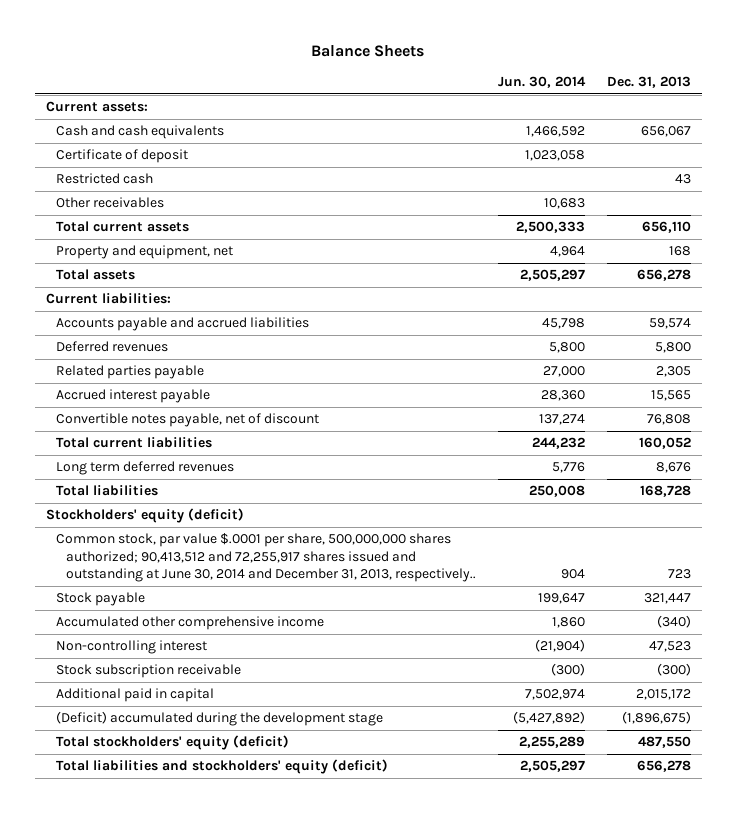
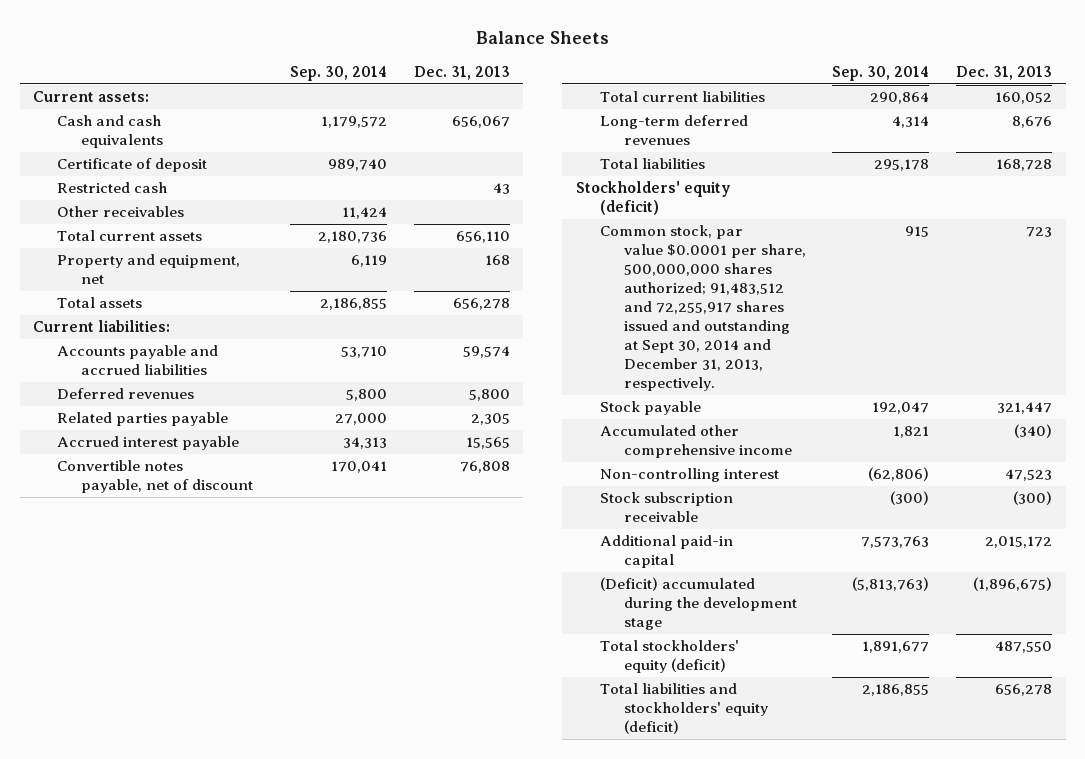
[498,76,587,89] Jun. 30, 2014 -> none
none -> [289,66,387,82] Sep. 30, 2014
[55,461,234,476] Long term deferred revenues -> [599,115,748,146] Long-term deferred revenues
[55,533,476,582] Common stock, par value $.0001 per share, 500,000,000 shares authorized; 90,413,512 and 72,255,917 shares issued and outstanding at June 30, 2014 and December 31, 2013, respectively.. -> [599,225,806,392] Common stock, par value $0.0001 per share, 500,000,000 shares authorized; 91,483,512 and 72,255,917 shares issued and outstanding at Sept 30, 2014 and December 31, 2013, respectively.
[55,688,214,703] Additional paid in capital -> [599,535,733,569] Additional paid-in capital

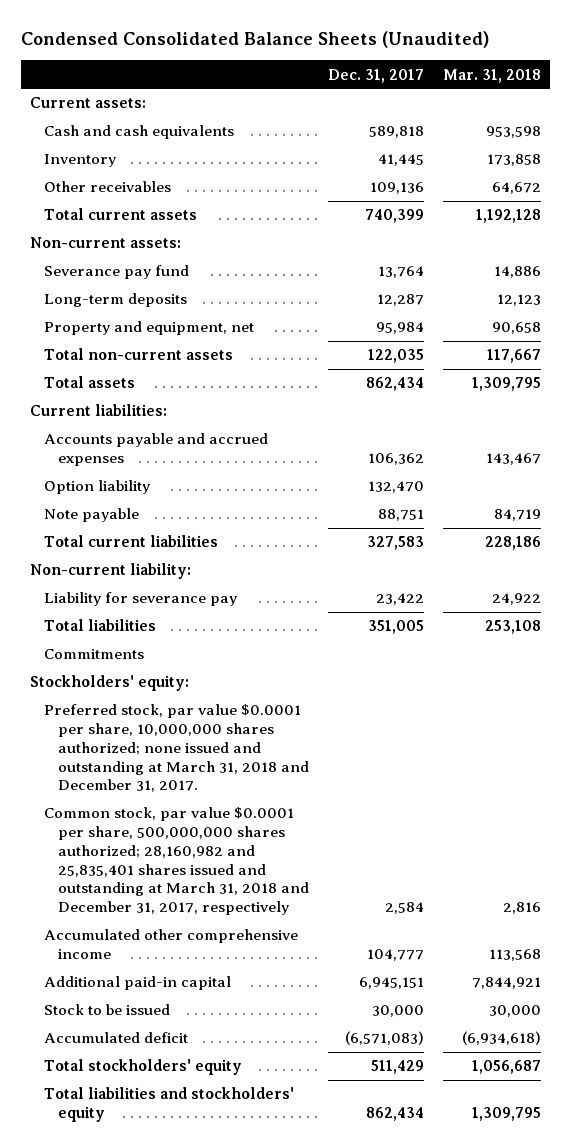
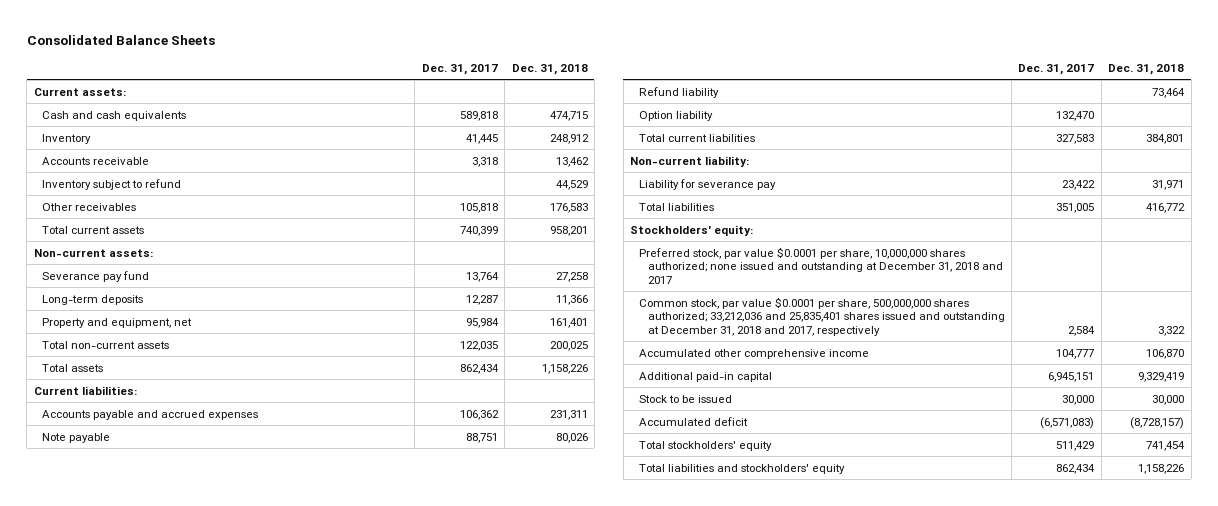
[20,30,489,48] Condensed Consolidated Balance Sheets (Unaudited) -> [26,34,215,45] Consolidated Balance Sheets
[442,68,541,83] Mar. 31, 2018 -> none
none -> [511,63,588,75] Dec. 31, 2018
none -> [42,156,150,165] Accounts receivable
none -> [42,178,182,190] Inventory subject to refund
[369,182,424,195] 109,136 -> [459,202,498,213] 105,818
none -> [639,86,720,98] Refund liability
[43,480,150,495] Option liability -> [639,110,714,121] Option liability
[43,649,144,660] Commitments -> none
[43,704,309,793] Preferred stock, par value $0.0001 per share, 10,000,000 shares authorized; none issued and outstanding at March 31, 2018 and December 31, 2017. -> [639,246,1003,285] Preferred stock, par value $0.0001 per share, 10,000,000 shares authorized; none issued and outstanding at December 31, 2018 and 2017
[43,807,309,916] Common stock, par value $0.0001 per share, 500,000,000 shares authorized; 28,160,982 and 25,835,401 shares issued and outstanding at March 31, 2018 and December 31, 2017, respectively -> [639,296,1005,337] Common stock, par value $0.0001 per share, 500,000,000 shares authorized; 33,212,036 and 25,835,401 shares issued and outstanding at December 31, 2018 and 2017, respectively

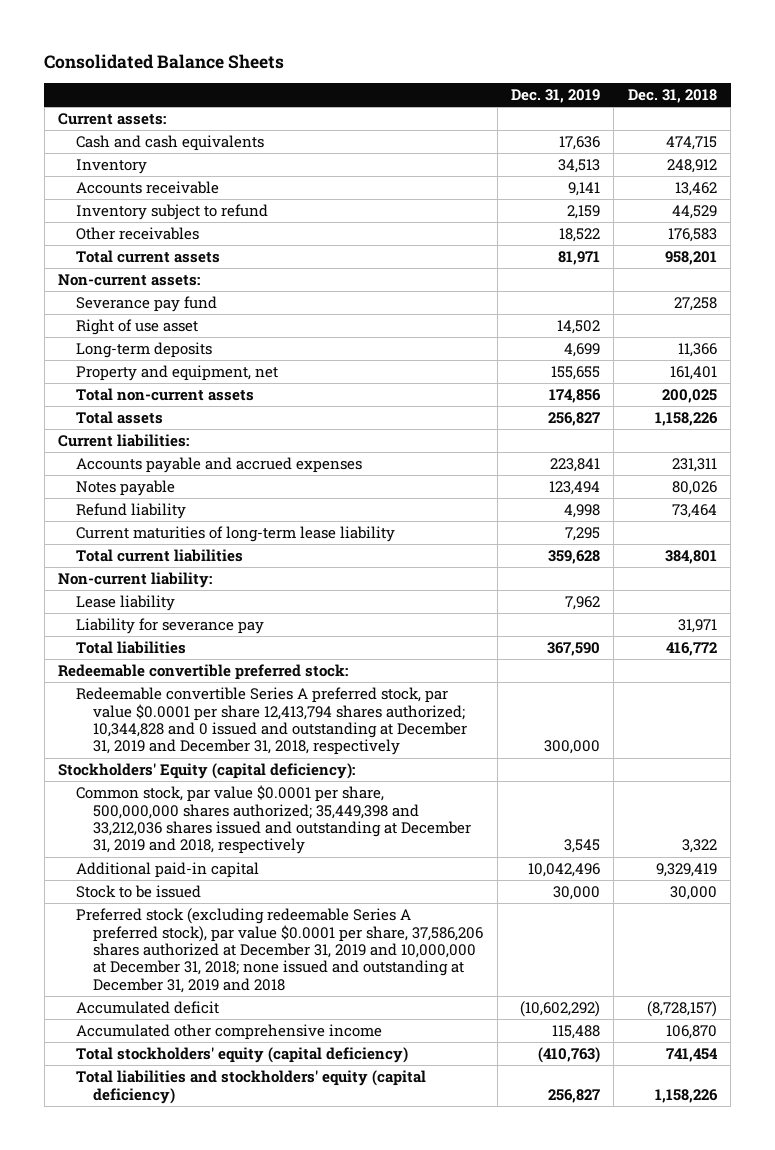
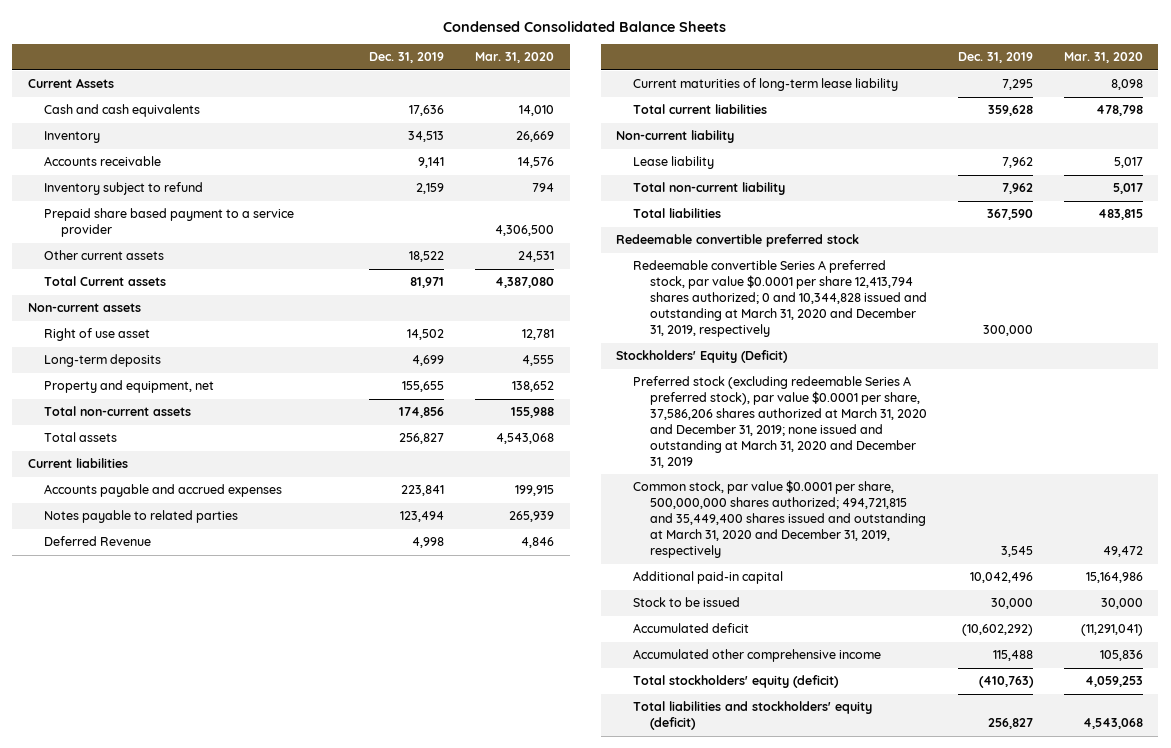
[44,53,285,69] Consolidated Balance Sheets -> [443,20,727,32] Condensed Consolidated Balance Sheets
[627,89,717,104] Dec. 31, 2018 -> none
none -> [475,52,555,64] Mar. 31, 2020
[58,113,167,126] Current assets: -> [27,78,114,89] Current Assets
[75,296,217,313] Severance pay fund -> none
none -> [44,208,295,238] Prepaid share based payment to a service provider
[75,227,199,241] Other receivables -> [44,250,165,261] Other current assets
[75,250,220,264] Total current assets -> [44,276,167,287] Total Current assets
[58,274,201,287] Non-current assets: -> [27,303,141,313] Non-current assets
[58,434,190,448] Current liabilities: -> [27,458,128,469] Current liabilities
[75,480,175,497] Notes payable -> [44,510,239,524] Notes payable to related parties
[75,503,186,520] Refund liability -> [44,536,152,547] Deferred Revenue
[58,572,213,589] Non-current liability: -> [616,130,735,144] Non-current liability
[75,618,264,635] Liability for severance pay -> none
none -> [633,182,786,196] Total non-current liability
[58,664,349,681] Redeemable convertible preferred stock: -> [616,234,860,248] Redeemable convertible preferred stock
[75,687,468,756] Redeemable convertible Series A preferred stock, par value $0.0001 per share 12,413,794 shares authorized; 10,344,828 and 0 issued and outstanding at December 31, 2019 and December 31, 2018, respectively -> [633,260,927,338] Redeemable convertible Series A preferred stock, par value $0.0001 per share 12,413,794 shares authorized; 0 and 10,344,828 issued and outstanding at March 31, 2020 and December 31, 2019, respectively
[58,763,356,780] Stockholders' Equity (capital deficiency): -> [616,350,789,364] Stockholders' Equity (Deficit)
none -> [633,376,927,469] Preferred stock (excluding redeemable Series A preferred stock), par value $0.0001 per share, 37,586,206 shares authorized at March 31, 2020 and December 31, 2019; none issued and outstanding at March 31, 2020 and December 31, 2019
[75,785,472,855] Common stock, par value $0.0001 per share, 500,000,000 shares authorized; 35,449,398 and 33,212,036 shares issued and outstanding at December 31, 2019 and 2018, respectively -> [633,480,926,559] Common stock, par value $0.0001 per share, 500,000,000 shares authorized; 494,721,815 and 35,449,400 shares issued and outstanding at March 31, 2020 and December 31, 2019, respectively
[75,908,484,993] Preferred stock (excluding redeemable Series A preferred stock), par value $0.0001 per share, 37,586,206 shares authorized at December 31, 2019 and 10,000,000 at December 31, 2018; none issued and outstanding at December 31, 2019 and 2018 -> none
[75,1047,408,1064] Total stockholders' equity (capital deficiency) -> [633,675,840,689] Total stockholders' equity (deficit)
[75,1070,426,1104] Total liabilities and stockholders' equity (capital deficiency) -> [633,701,873,731] Total liabilities and stockholders' equity (deficit)

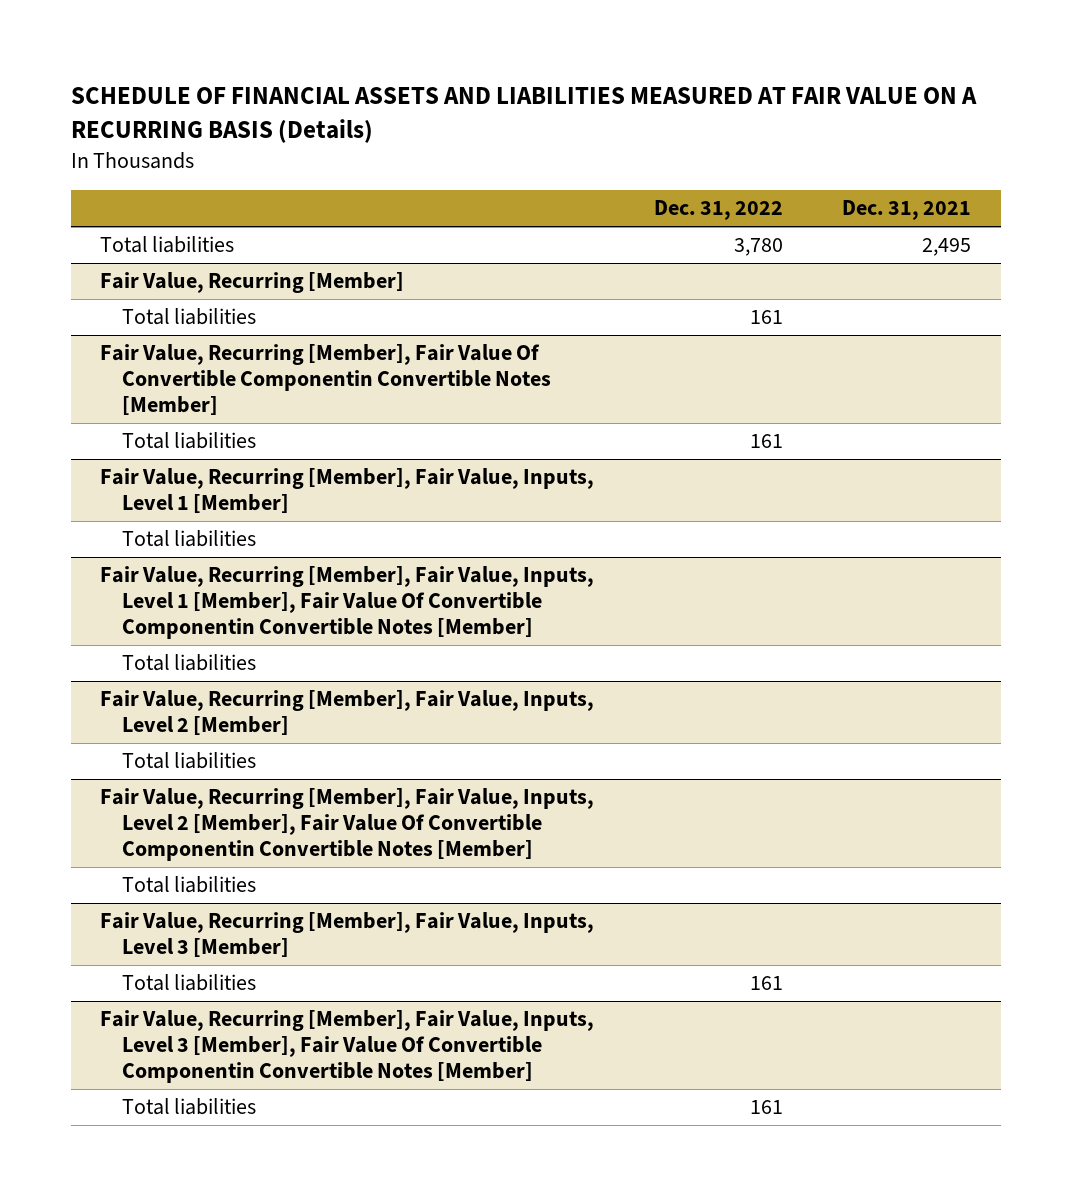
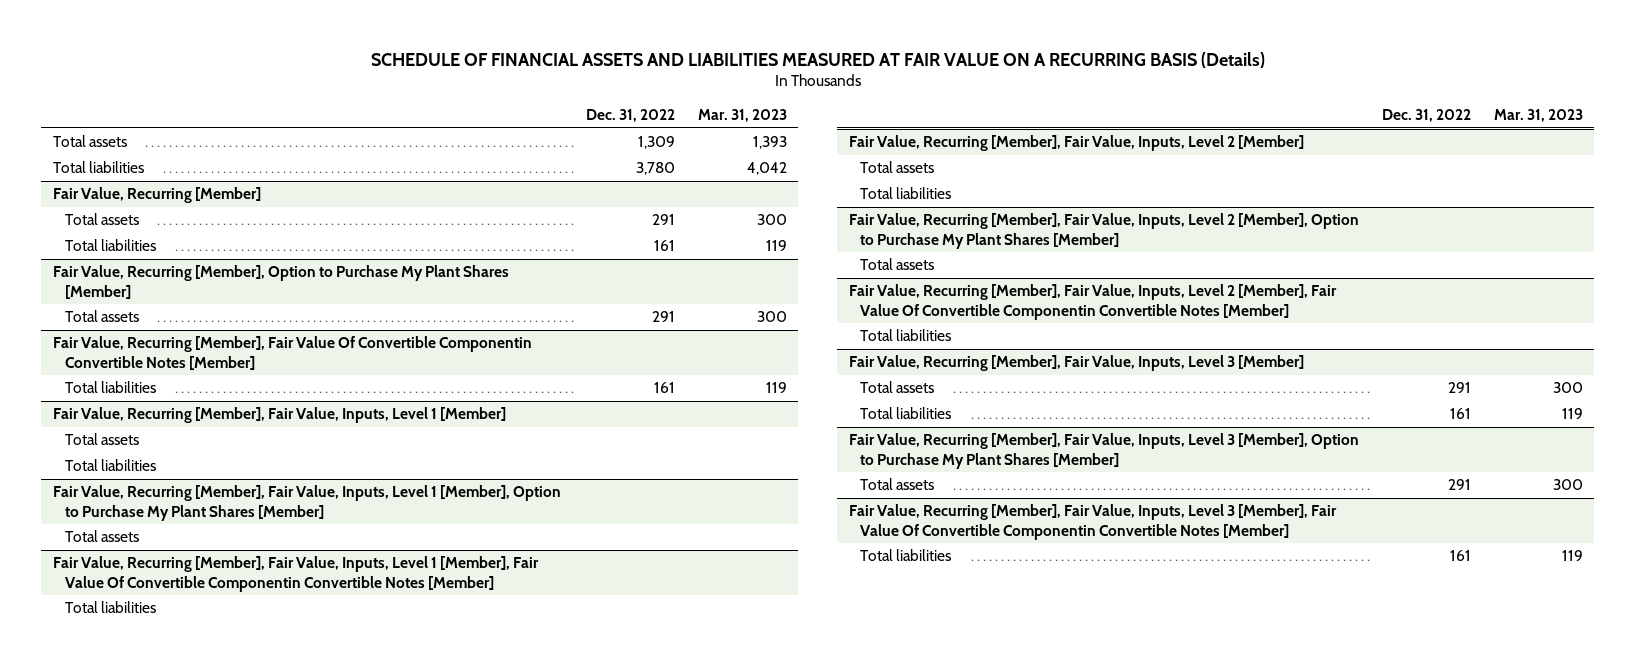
[842,200,972,221] Dec. 31, 2021 -> none
none -> [697,109,787,123] Mar. 31, 2023
none -> [52,135,127,148] Total assets
none -> [64,213,139,226] Total assets
none -> [52,265,509,300] Fair Value, Recurring [Member], Option to Purchase My Plant Shares [Member]
none -> [64,310,139,323] Total assets
none -> [64,433,139,446] Total assets
none -> [52,485,561,522] Fair Value, Recurring [Member], Fair Value, Inputs, Level 1 [Member], Option to Purchase My Plant Shares [Member]
none -> [64,530,139,543] Total assets
none -> [860,161,935,174] Total assets
none -> [848,213,1359,250] Fair Value, Recurring [Member], Fair Value, Inputs, Level 2 [Member], Option to Purchase My Plant Shares [Member]
none -> [860,258,935,271] Total assets
none -> [860,381,935,394] Total assets
none -> [848,433,1359,470] Fair Value, Recurring [Member], Fair Value, Inputs, Level 3 [Member], Option to Purchase My Plant Shares [Member]
none -> [860,478,935,491] Total assets

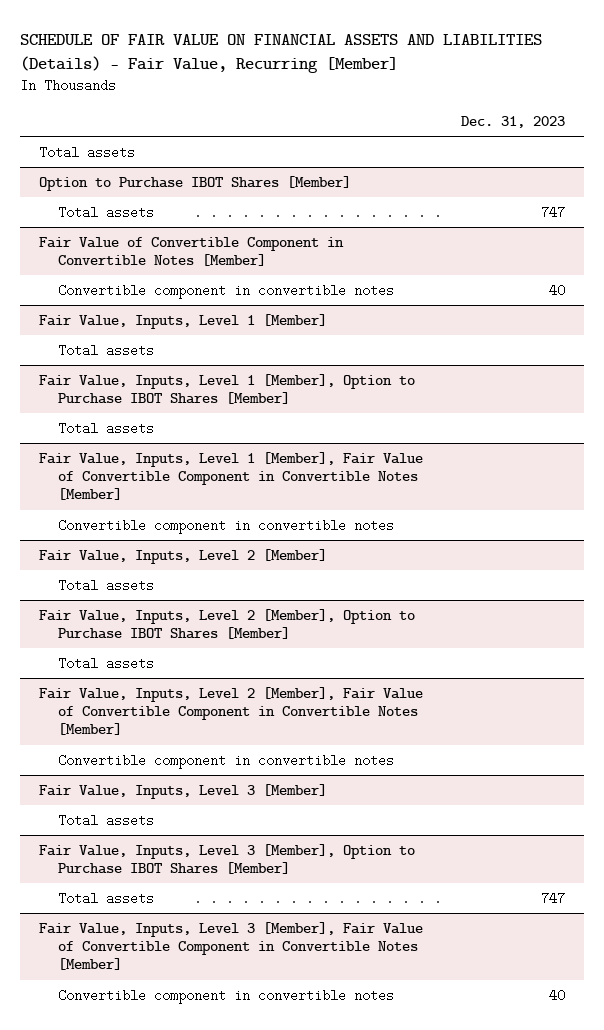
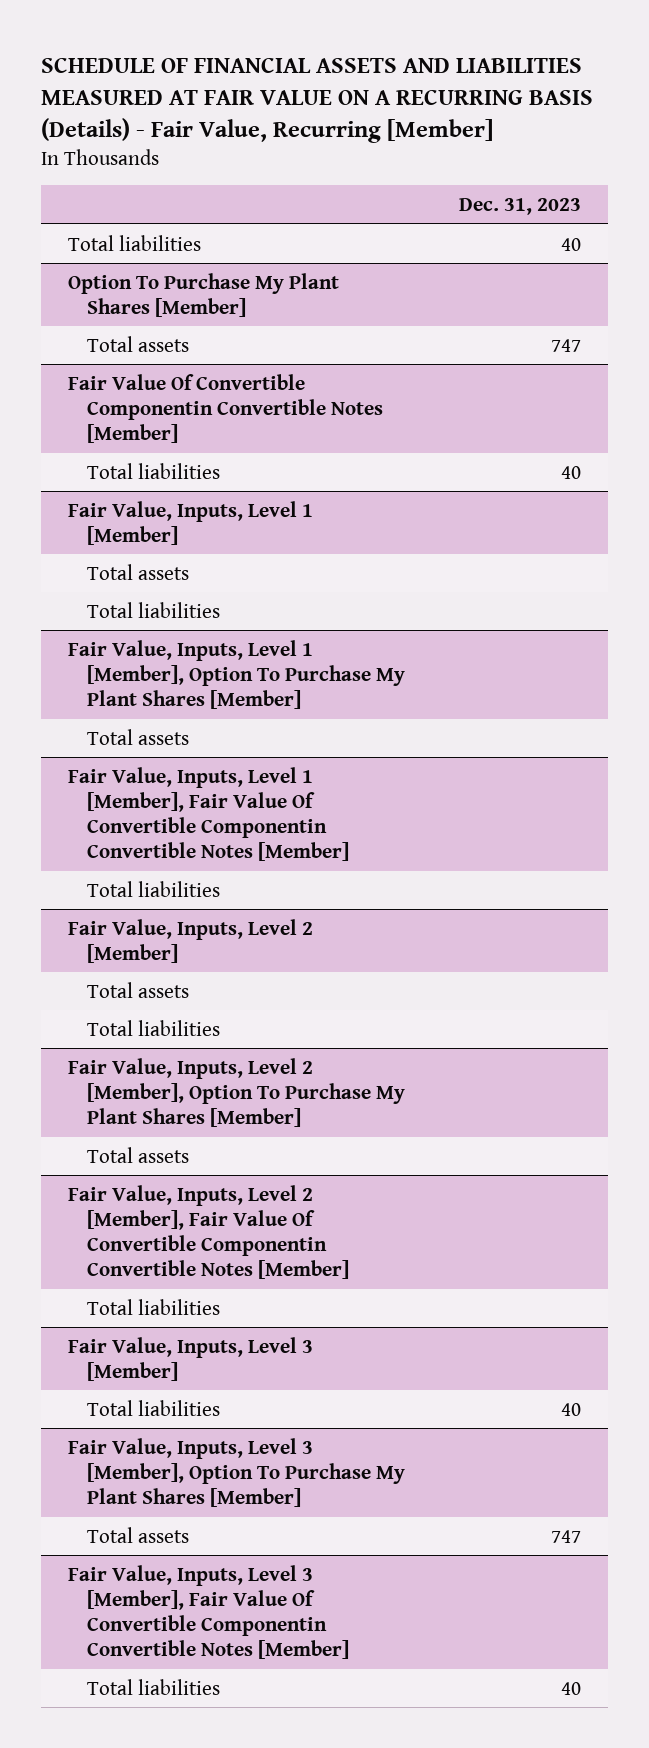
[19,33,542,74] SCHEDULE OF FAIR VALUE ON FINANCIAL ASSETS AND LIABILITIES (Details) - Fair Value, Recurring [Member] -> [41,58,594,144] SCHEDULE OF FINANCIAL ASSETS AND LIABILITIES MEASURED AT FAIR VALUE ON A RECURRING BASIS (Details) - Fair Value, Recurring [Member]
[38,145,135,159] Total assets -> none
none -> [68,234,202,251] Total liabilities
[38,175,351,191] Option to Purchase IBOT Shares [Member] -> [68,272,340,317] Option To Purchase My Plant Shares [Member]
[38,236,344,267] Fair Value of Convertible Component in Convertible Notes [Member] -> [68,373,383,443] Fair Value Of Convertible Componentin Convertible Notes [Member]
[58,283,395,299] Convertible component in convertible notes -> [86,462,220,479] Total liabilities
none -> [86,601,220,618] Total liabilities
[38,373,415,405] Fair Value, Inputs, Level 1 [Member], Option to Purchase IBOT Shares [Member] -> [68,639,405,709] Fair Value, Inputs, Level 1 [Member], Option To Purchase My Plant Shares [Member]
[38,451,423,501] Fair Value, Inputs, Level 1 [Member], Fair Value of Convertible Component in Convertible Notes [Member] -> [68,766,349,861] Fair Value, Inputs, Level 1 [Member], Fair Value Of Convertible Componentin Convertible Notes [Member]
[58,518,395,534] Convertible component in convertible notes -> [86,880,220,897] Total liabilities
none -> [86,1019,220,1036] Total liabilities
[38,608,415,640] Fair Value, Inputs, Level 2 [Member], Option to Purchase IBOT Shares [Member] -> [68,1057,405,1127] Fair Value, Inputs, Level 2 [Member], Option To Purchase My Plant Shares [Member]
[38,686,423,736] Fair Value, Inputs, Level 2 [Member], Fair Value of Convertible Component in Convertible Notes [Member] -> [68,1184,349,1279] Fair Value, Inputs, Level 2 [Member], Fair Value Of Convertible Componentin Convertible Notes [Member]
[58,753,395,769] Convertible component in convertible notes -> [86,1298,220,1315] Total liabilities
[58,813,155,827] Total assets -> none
none -> [86,1399,220,1416] Total liabilities
[38,843,415,875] Fair Value, Inputs, Level 3 [Member], Option to Purchase IBOT Shares [Member] -> [68,1437,405,1507] Fair Value, Inputs, Level 3 [Member], Option To Purchase My Plant Shares [Member]
[38,921,423,971] Fair Value, Inputs, Level 3 [Member], Fair Value of Convertible Component in Convertible Notes [Member] -> [68,1564,349,1659] Fair Value, Inputs, Level 3 [Member], Fair Value Of Convertible Componentin Convertible Notes [Member]
[58,988,395,1004] Convertible component in convertible notes -> [86,1678,220,1695] Total liabilities

